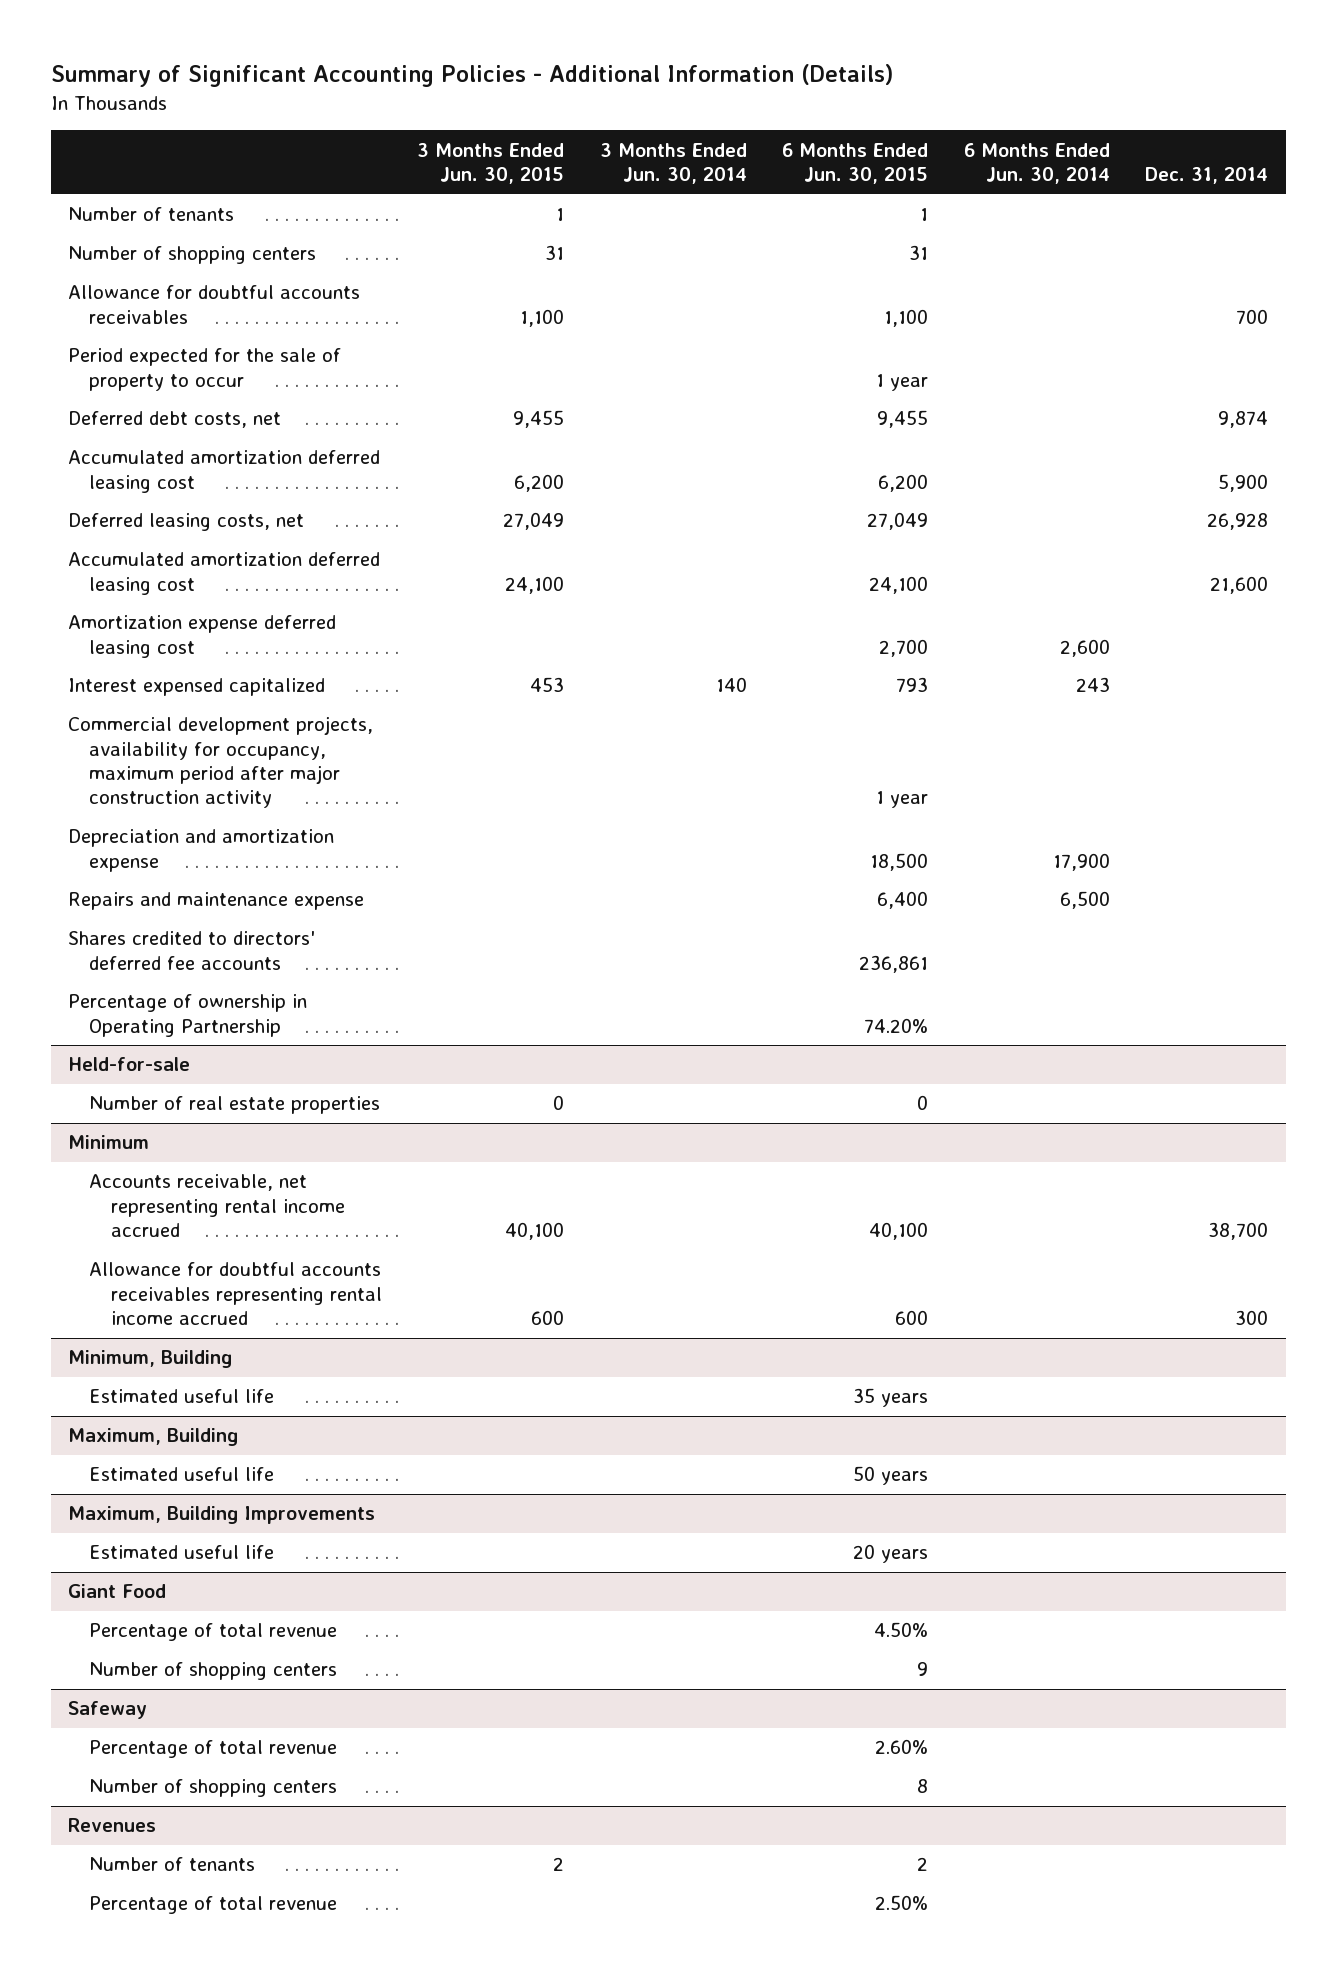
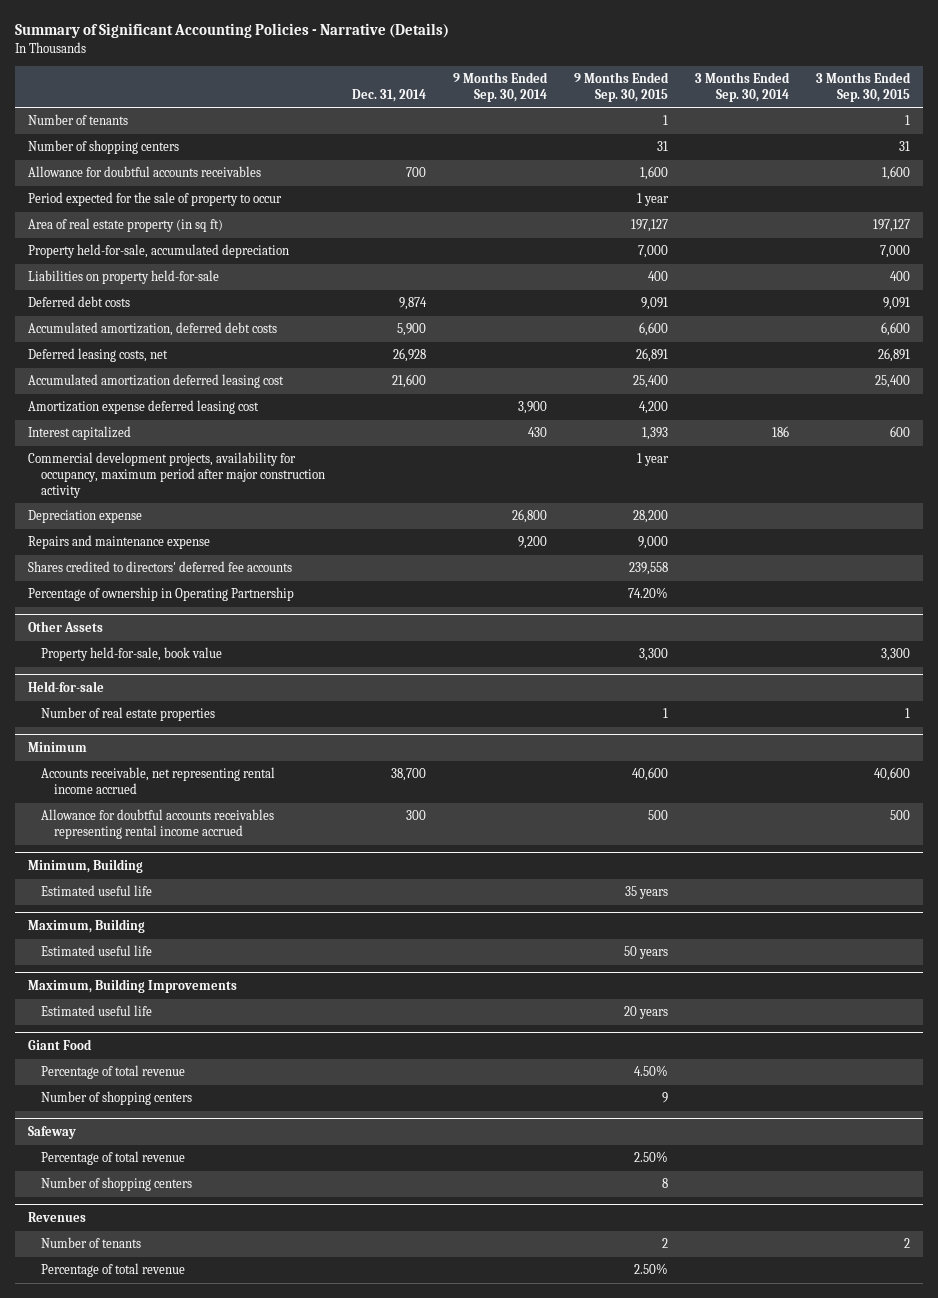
[50,64,893,88] Summary of Significant Accounting Policies - Additional Information (Details) -> [14,23,449,39] Summary of Significant Accounting Policies - Narrative (Details)
[417,142,565,185] 3 Months Ended Jun. 30, 2015 -> none
[599,142,747,185] 3 Months Ended Jun. 30, 2014 -> none
[782,142,929,185] 6 Months Ended Jun. 30, 2015 -> none
[963,142,1110,185] 6 Months Ended Jun. 30, 2014 -> none
none -> [453,72,549,102] 9 Months Ended Sep. 30, 2014
none -> [574,72,670,102] 9 Months Ended Sep. 30, 2015
none -> [694,72,790,102] 3 Months Ended Sep. 30, 2014
none -> [815,72,911,102] 3 Months Ended Sep. 30, 2015
none -> [28,218,224,233] Area of real estate property (in sq ft)
none -> [28,244,290,259] Property held-for-sale, accumulated depreciation
none -> [28,270,220,285] Liabilities on property held-for-sale
[68,411,282,429] Deferred debt costs, net -> [28,296,131,308] Deferred debt costs
[68,450,381,493] Accumulated amortization deferred leasing cost -> [28,322,278,337] Accumulated amortization, deferred debt costs
[68,678,326,697] Interest expensed capitalized -> [28,426,132,441] Interest capitalized
[68,829,335,872] Depreciation and amortization expense -> [28,510,143,524] Depreciation expense
none -> [28,621,104,633] Other Assets
none -> [41,647,223,662] Property held-for-sale, book value

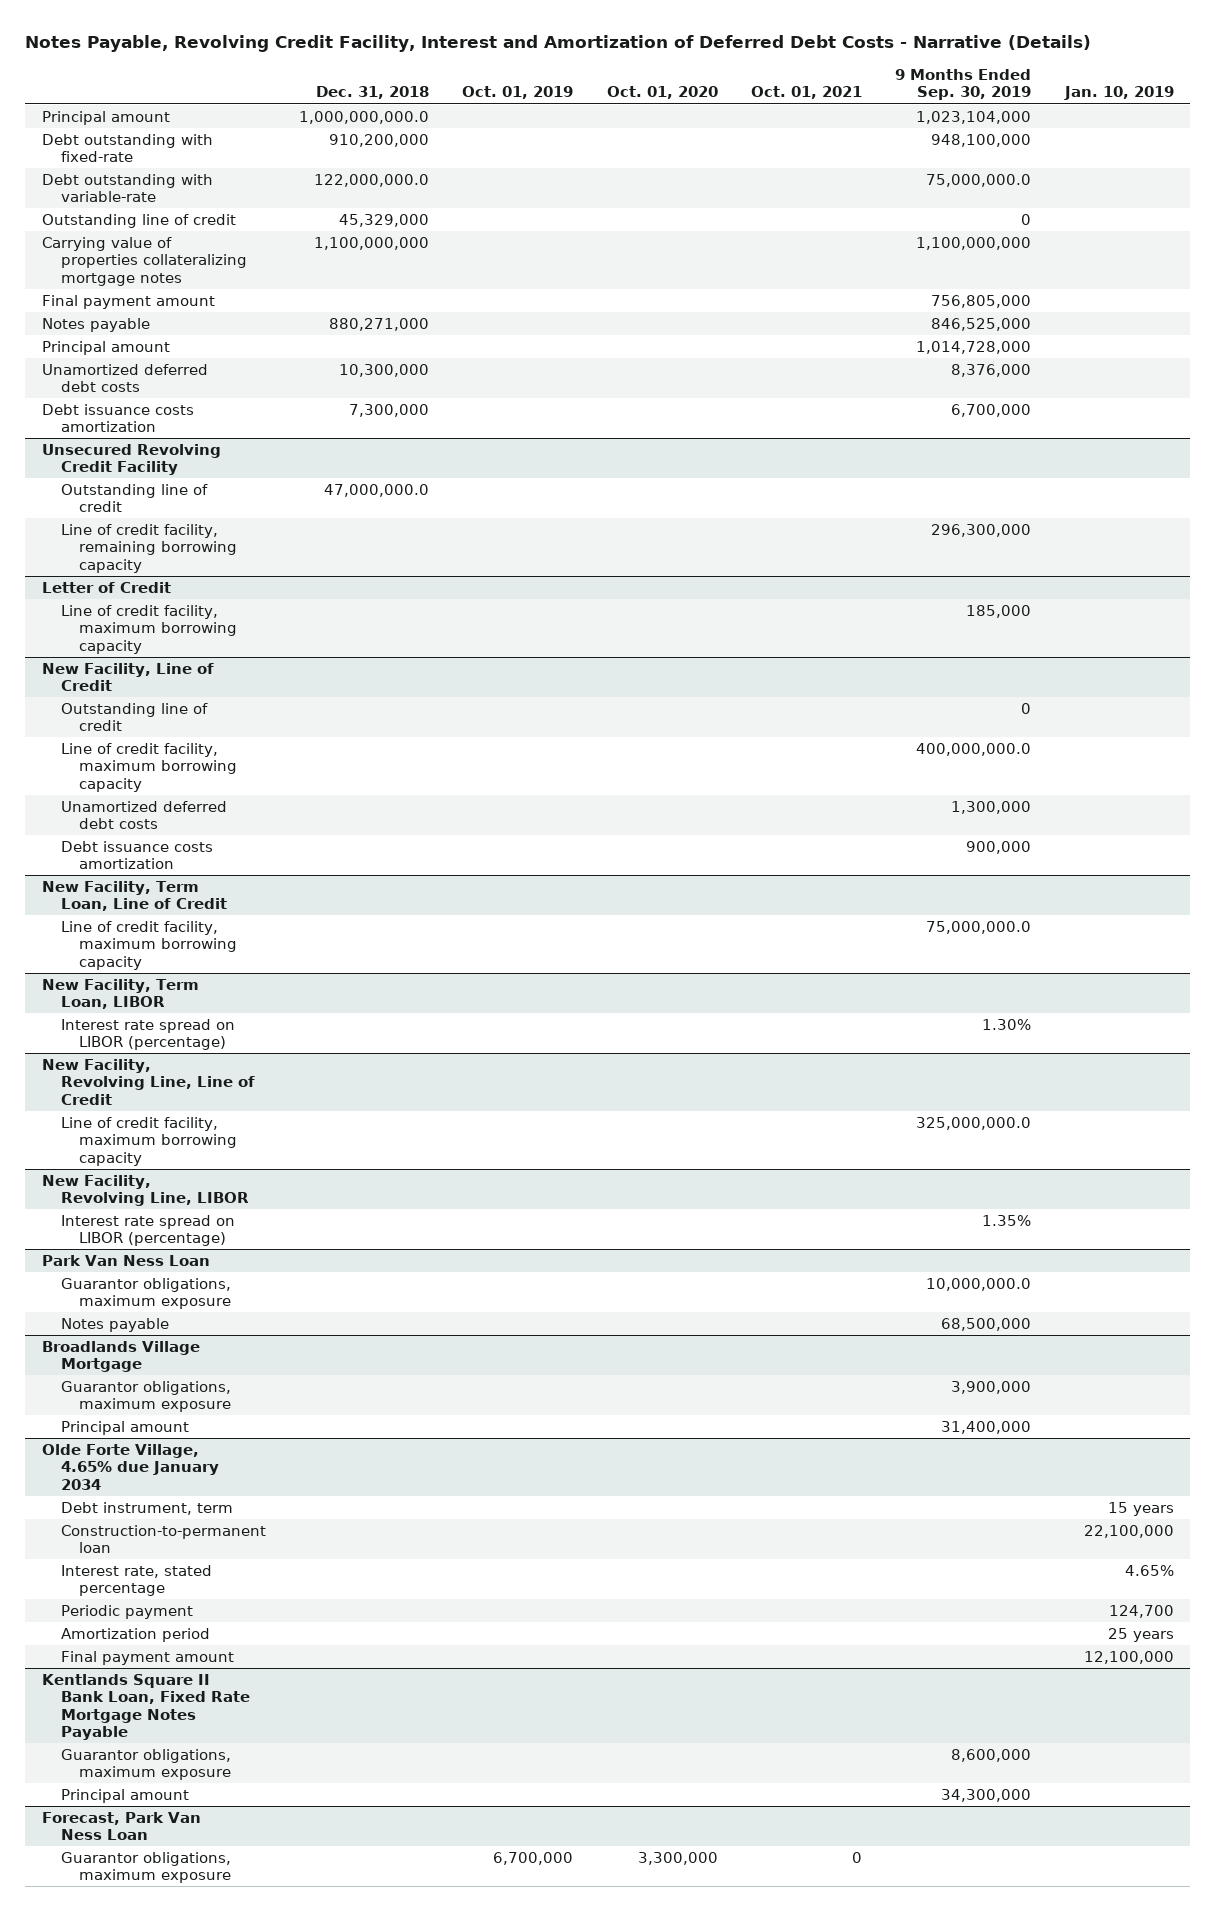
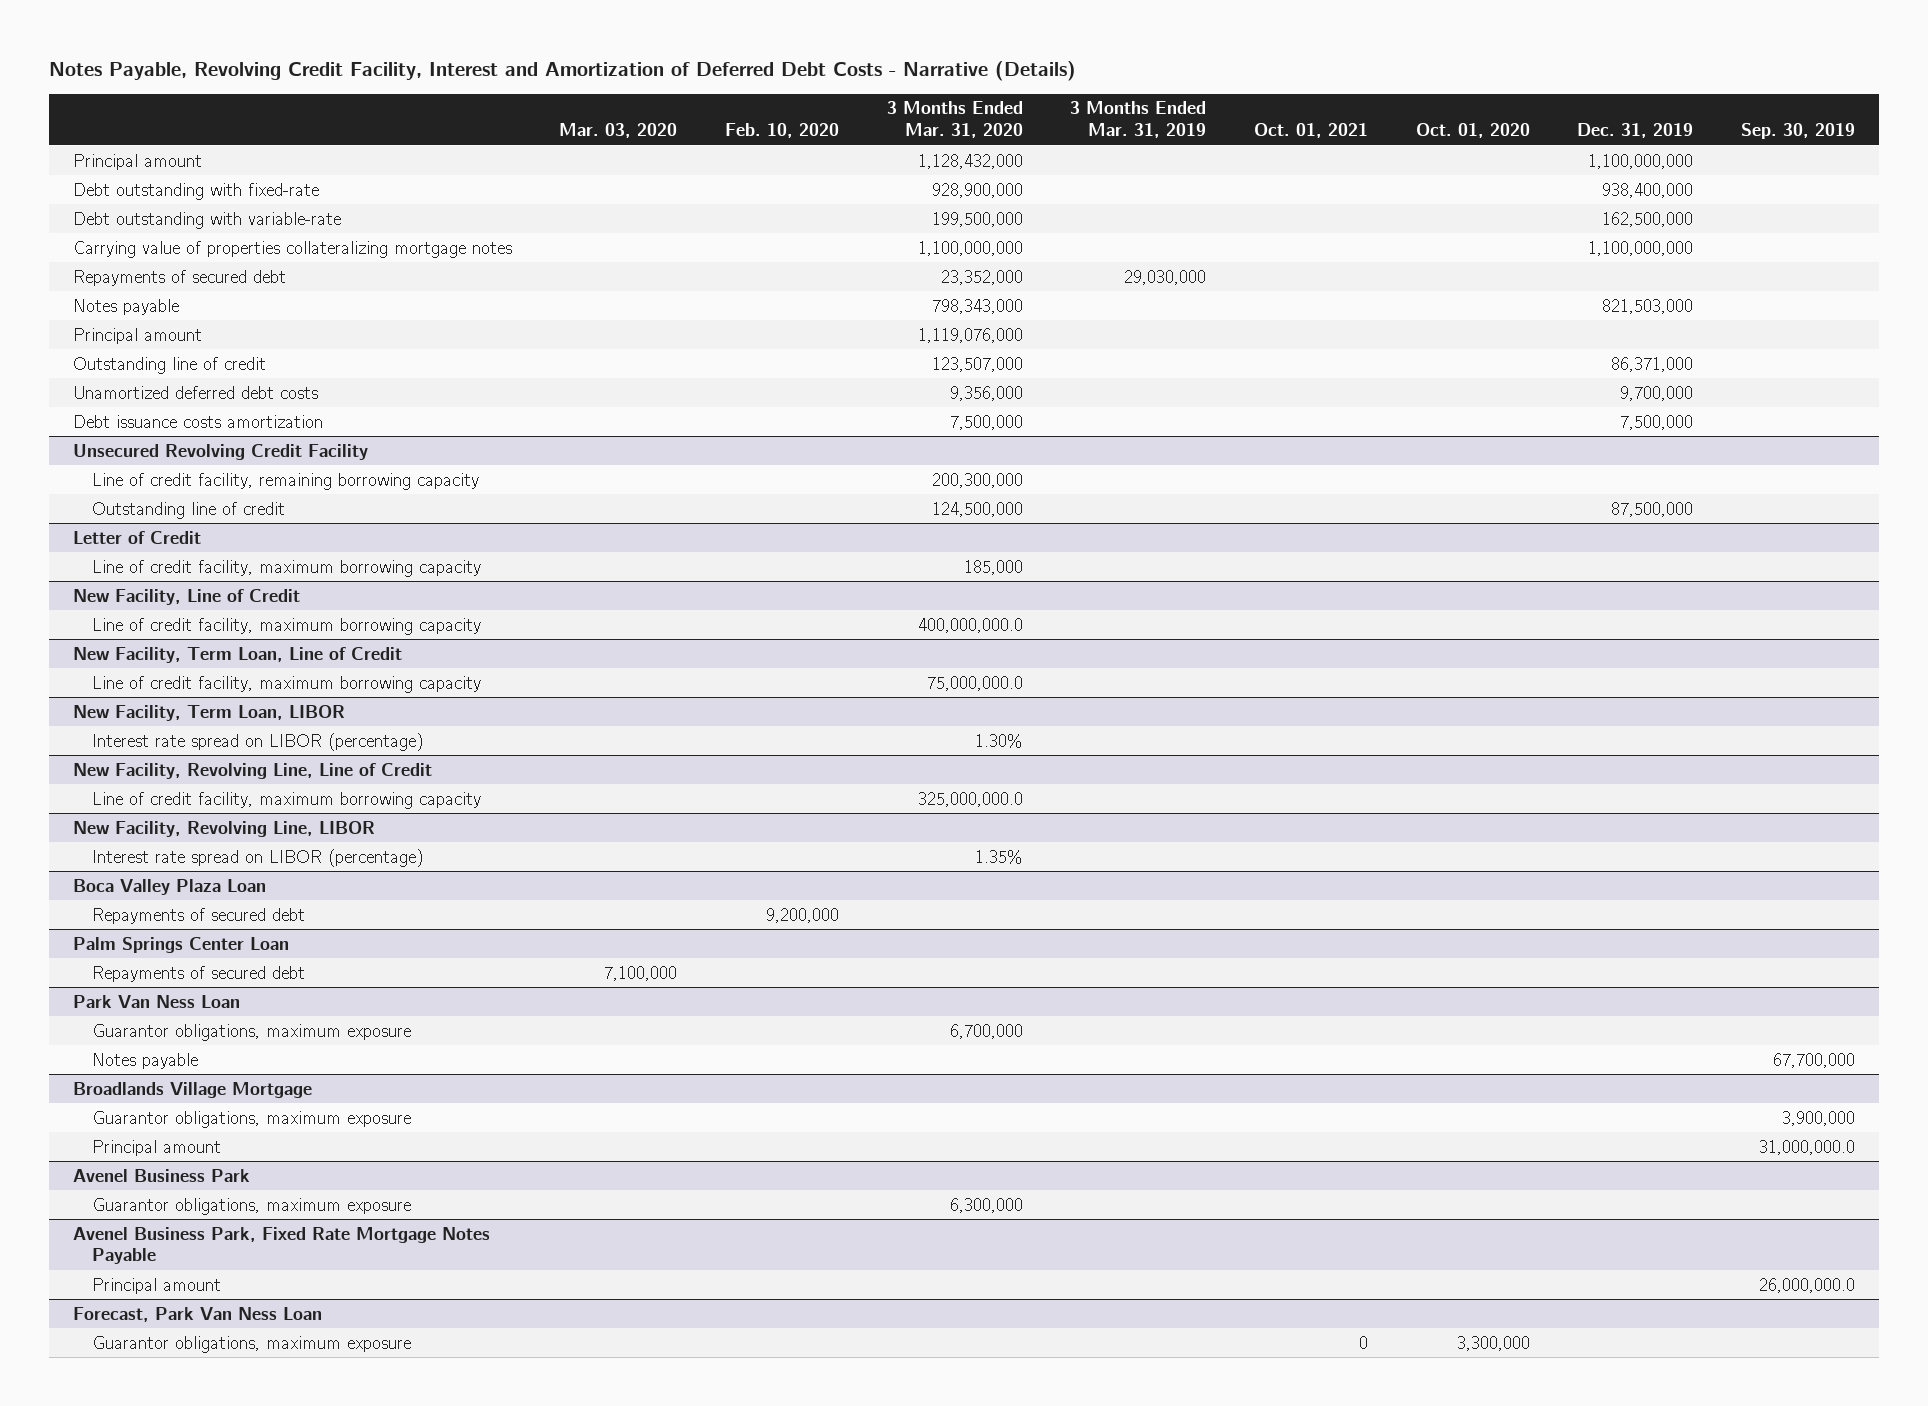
[315,86,429,100] Dec. 31, 2018 -> none
[462,86,574,100] Oct. 01, 2019 -> none
[895,68,1032,101] 9 Months Ended Sep. 30, 2019 -> none
[1063,86,1174,101] Jan. 10, 2019 -> none
none -> [559,123,678,139] Mar. 03, 2020
none -> [725,123,840,139] Feb. 10, 2020
none -> [886,101,1023,139] 3 Months Ended Mar. 31, 2020
none -> [1070,101,1207,139] 3 Months Ended Mar. 31, 2019
none -> [1577,123,1694,139] Dec. 31, 2019
none -> [1740,123,1855,140] Sep. 30, 2019
[42,294,216,309] Final payment amount -> none
none -> [72,269,286,286] Repayments of secured debt
[42,213,237,228] Outstanding line of credit -> [72,356,266,374] Outstanding line of credit
[60,483,208,513] Outstanding line of credit -> [92,501,286,519] Outstanding line of credit
[60,702,208,732] Outstanding line of credit -> none
[60,800,227,830] Unamortized deferred debt costs -> none
[60,840,213,870] Debt issuance costs amortization -> none
none -> [72,878,266,895] Boca Valley Plaza Loan
none -> [92,907,306,924] Repayments of secured debt
none -> [72,936,289,953] Palm Springs Center Loan
none -> [92,965,306,982] Repayments of secured debt
[42,1443,219,1490] Olde Forte Village, 4.65% due January 2034 -> none
[60,1501,233,1515] Debt instrument, term -> none
[60,1524,266,1554] Construction-to-permanent loan -> none
[60,1564,212,1597] Interest rate, stated percentage -> none
[60,1604,193,1619] Periodic payment -> none
[60,1627,210,1642] Amortization period -> none
[60,1650,234,1665] Final payment amount -> none
[42,1673,250,1741] Kentlands Square II Bank Loan, Fixed Rate Mortgage Notes Payable -> none
[60,1748,231,1781] Guarantor obligations, maximum exposure -> none
[60,1788,189,1803] Principal amount -> none
none -> [72,1168,250,1182] Avenel Business Park
none -> [92,1197,412,1215] Guarantor obligations, maximum exposure
none -> [72,1226,490,1265] Avenel Business Park, Fixed Rate Mortgage Notes Payable
none -> [92,1277,222,1294] Principal amount

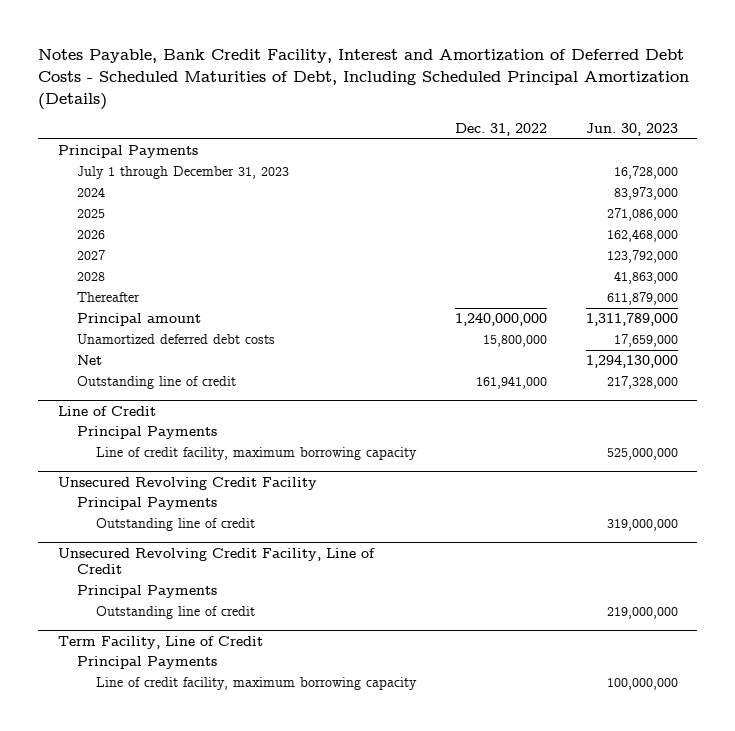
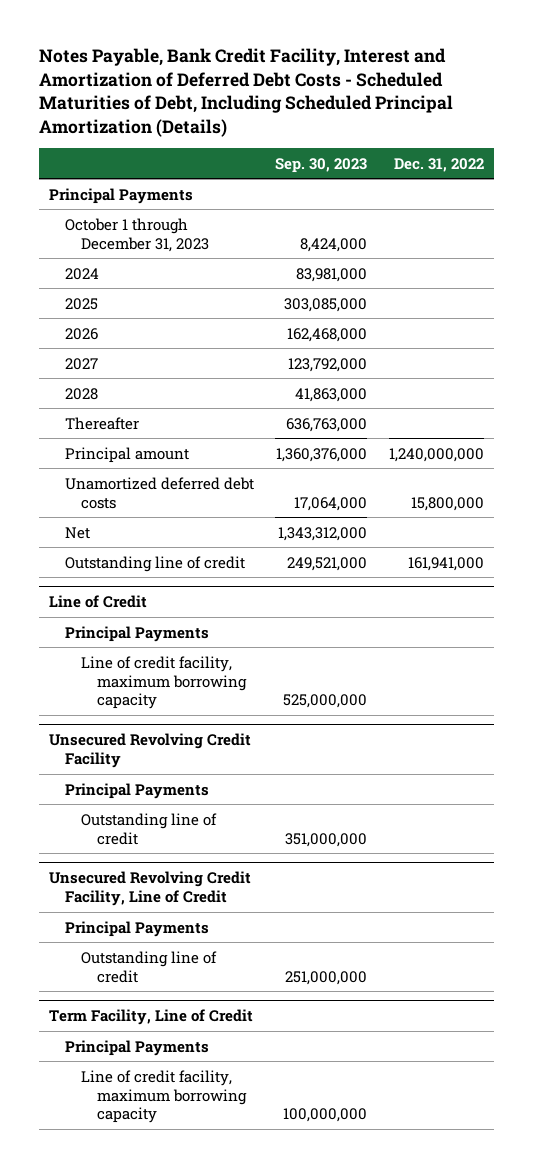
[585,123,678,137] Jun. 30, 2023 -> none
none -> [275,157,368,173] Sep. 30, 2023
[77,166,290,180] July 1 through December 31, 2023 -> [65,217,210,252] October 1 through December 31, 2023

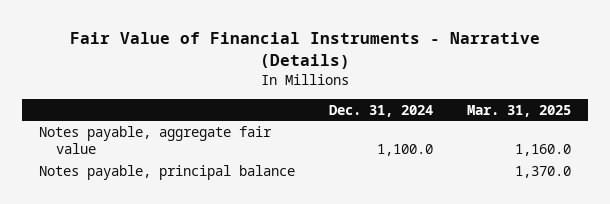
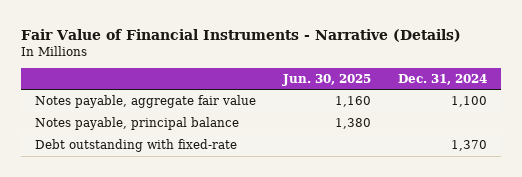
[466,104,571,117] Mar. 31, 2025 -> none
none -> [282,73,372,86] Jun. 30, 2025
[376,144,433,157] 1,100.0 -> [451,96,488,108] 1,100
none -> [35,139,238,153] Debt outstanding with fixed-rate

